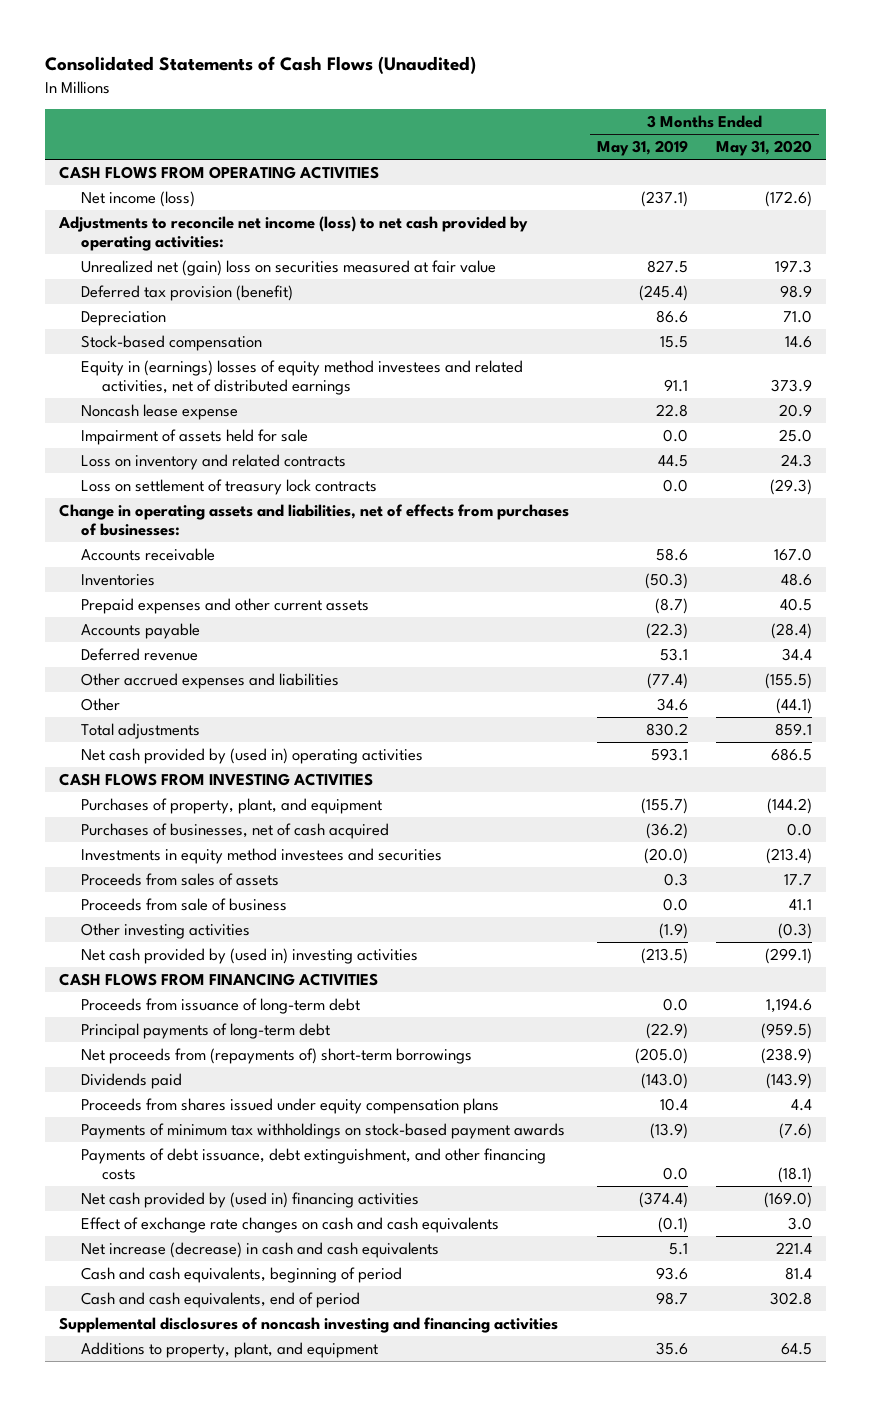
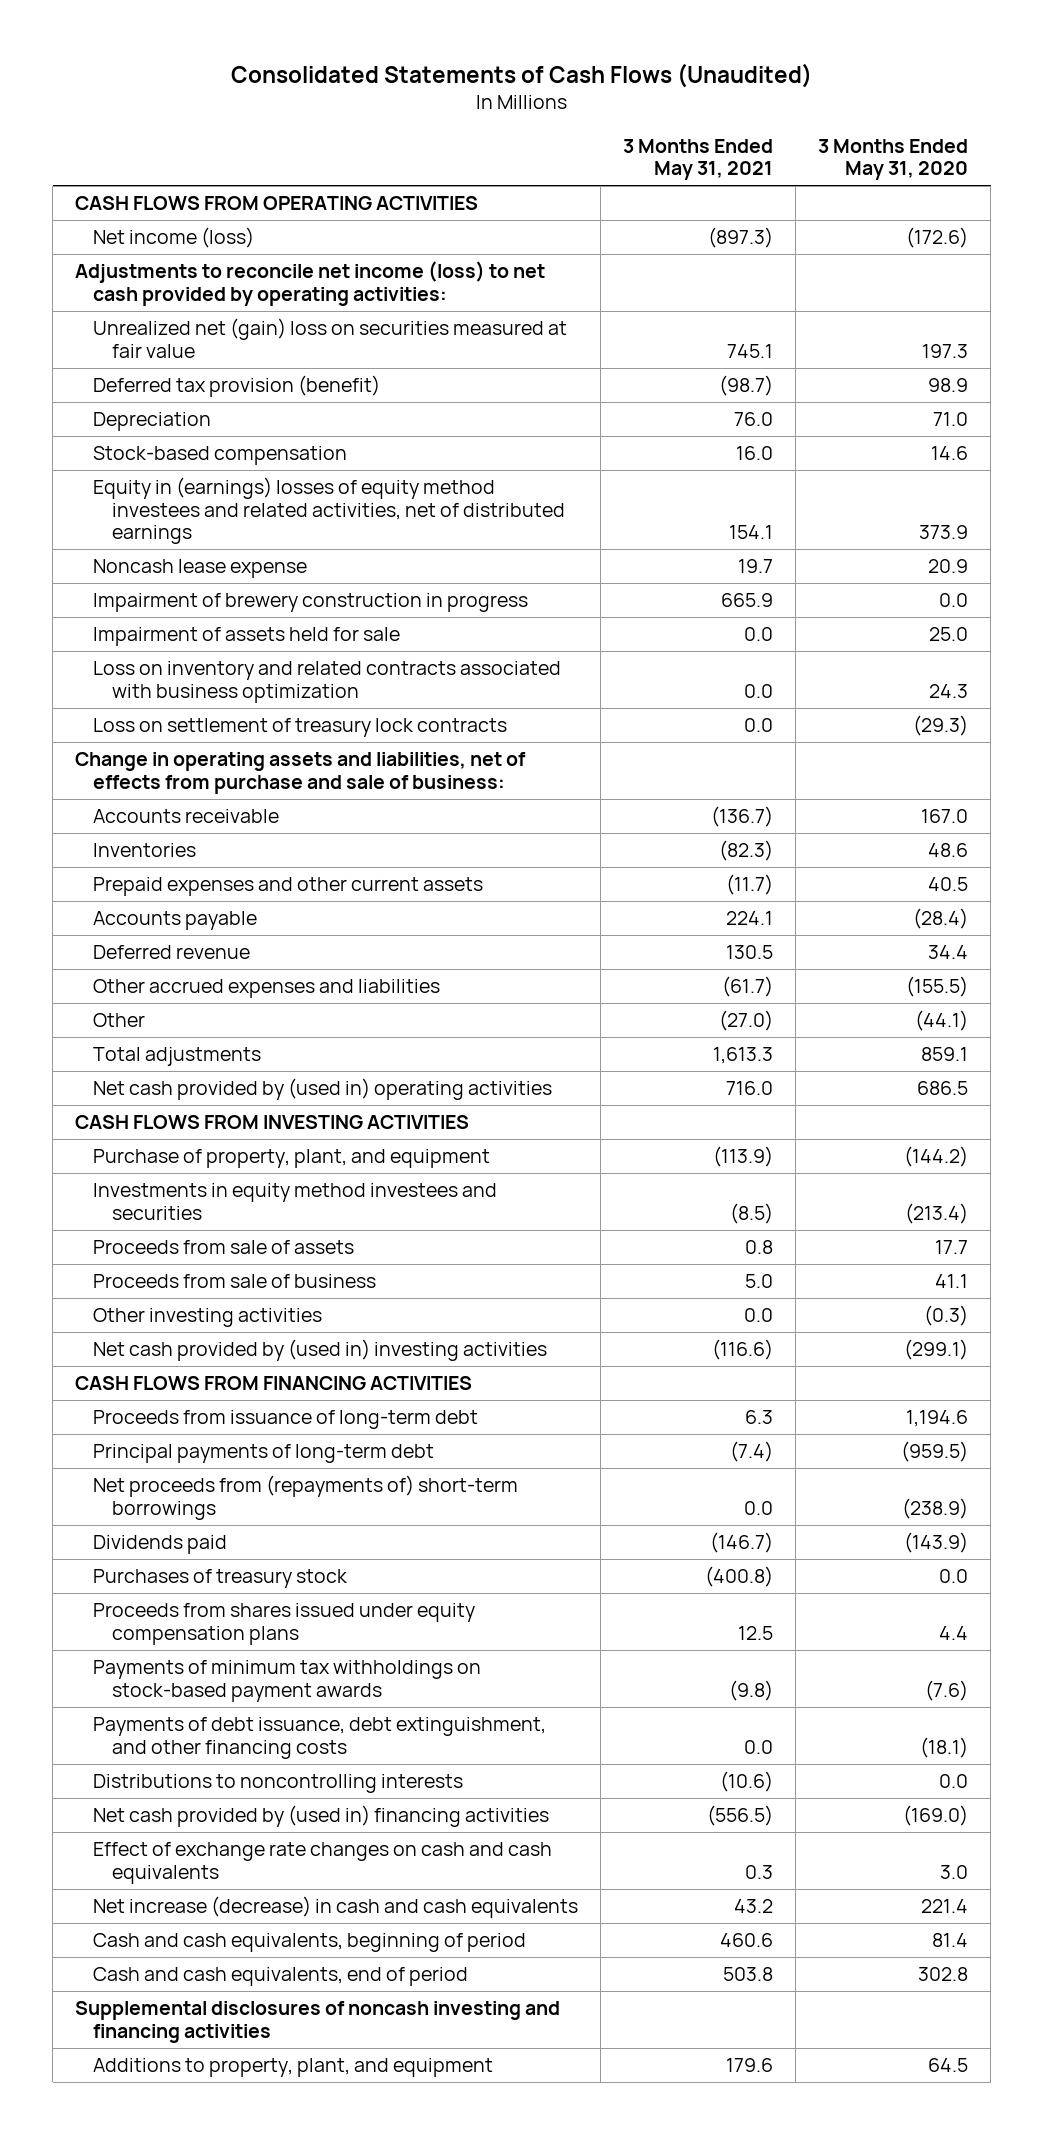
[597,140,689,157] May 31, 2019 -> none
none -> [623,138,774,181] 3 Months Ended May 31, 2021
none -> [93,592,529,612] Impairment of brewery construction in progress
[80,454,346,471] Loss on inventory and related contracts -> [93,660,562,703] Loss on inventory and related contracts associated with business optimization
[58,504,569,537] Change in operating assets and liabilities, net of effects from purchases of businesses: -> [75,751,527,794] Change in operating assets and liabilities, net of effects from purchase and sale of business:
[80,823,389,840] Purchases of businesses, net of cash acquired -> none
[80,798,382,815] Purchases of property, plant, and equipment -> [93,1148,491,1168] Purchase of property, plant, and equipment
[80,873,279,887] Proceeds from sales of assets -> [93,1239,355,1254] Proceeds from sale of assets
none -> [93,1568,349,1588] Purchases of treasury stock
none -> [93,1773,464,1793] Distributions to noncontrolling interests

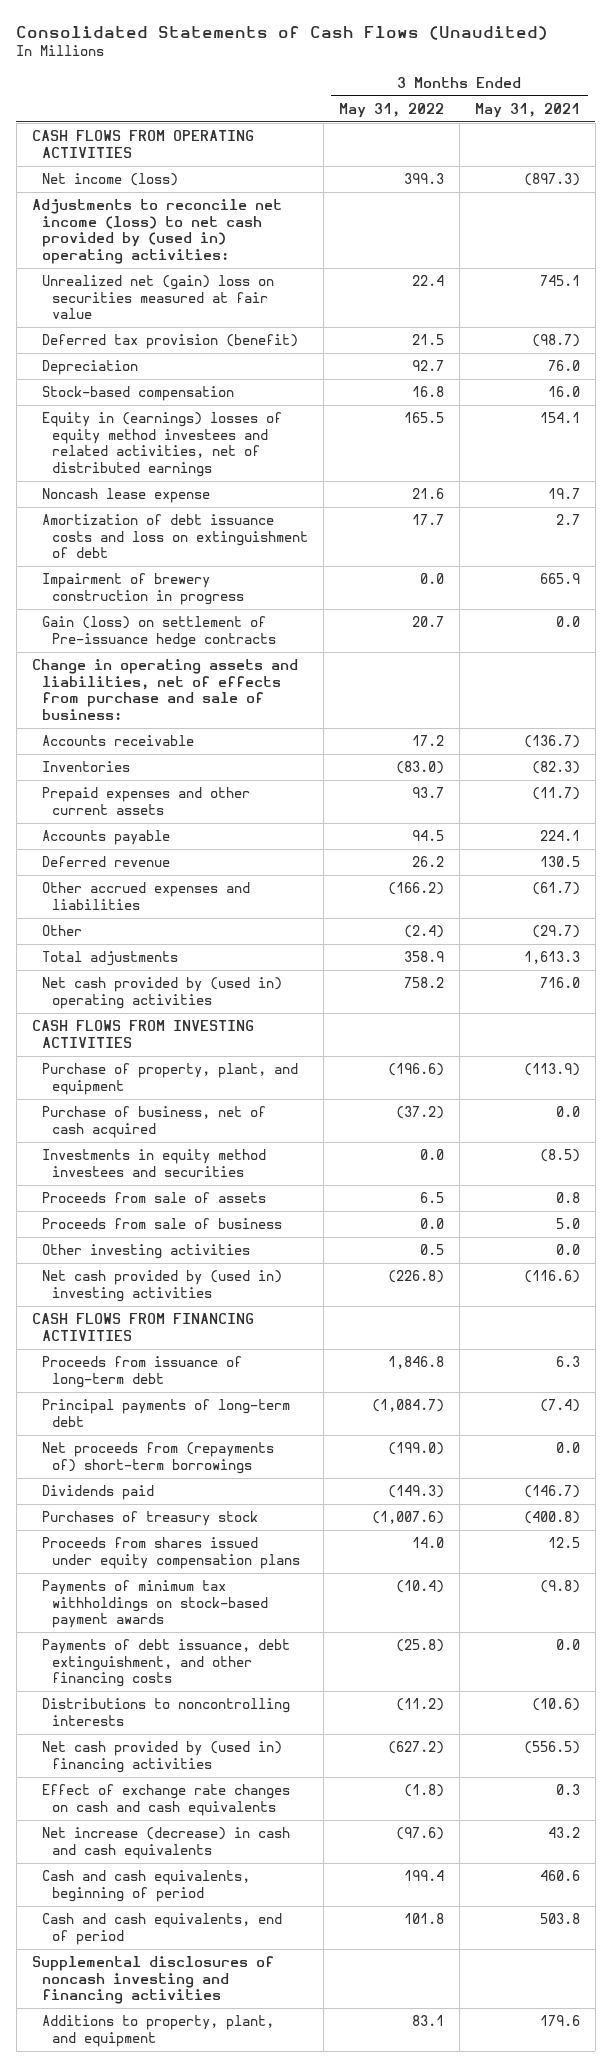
[818,138,969,181] 3 Months Ended May 31, 2020 -> none
none -> [338,103,444,119] May 31, 2022
[75,260,546,306] Adjustments to reconcile net income (loss) to net cash provided by operating activities: -> [31,199,282,264] Adjustments to reconcile net income (loss) to net cash provided by (used in) operating activities:
none -> [41,514,308,559] Amortization of debt issuance costs and loss on extinguishment of debt
[93,626,401,646] Impairment of assets held for sale -> none
[93,660,562,703] Loss on inventory and related contracts associated with business optimization -> none
[93,717,508,737] Loss on settlement of treasury lock contracts -> none
none -> [41,616,276,648] Gain (loss) on settlement of Pre-issuance hedge contracts
[719,1009,774,1031] (27.0) -> [531,925,580,939] (29.7)
none -> [41,1106,266,1138] Purchase of business, net of cash acquired

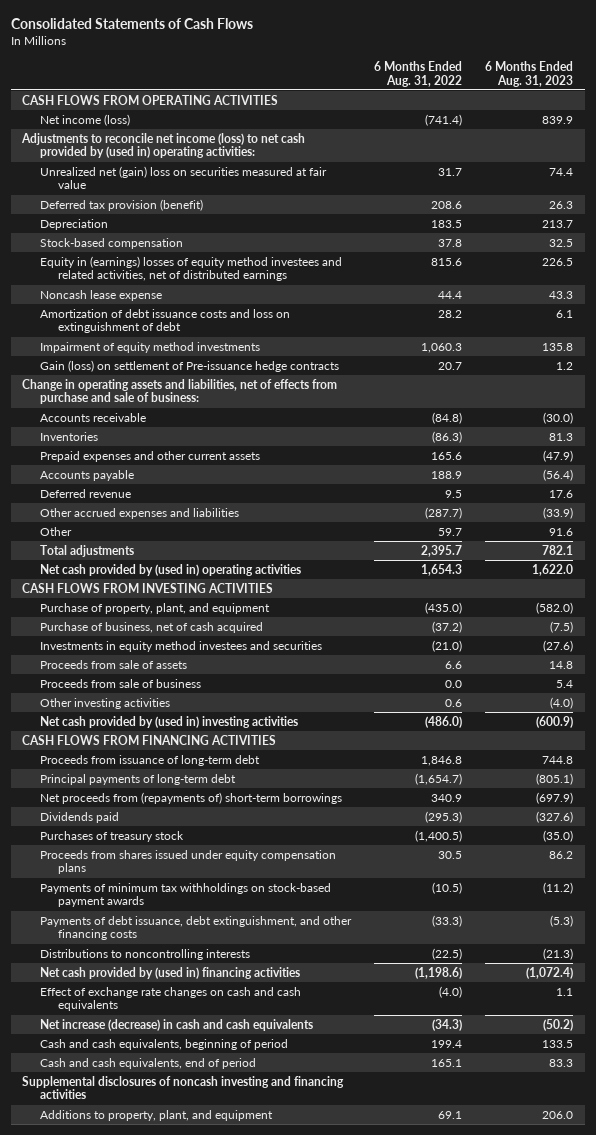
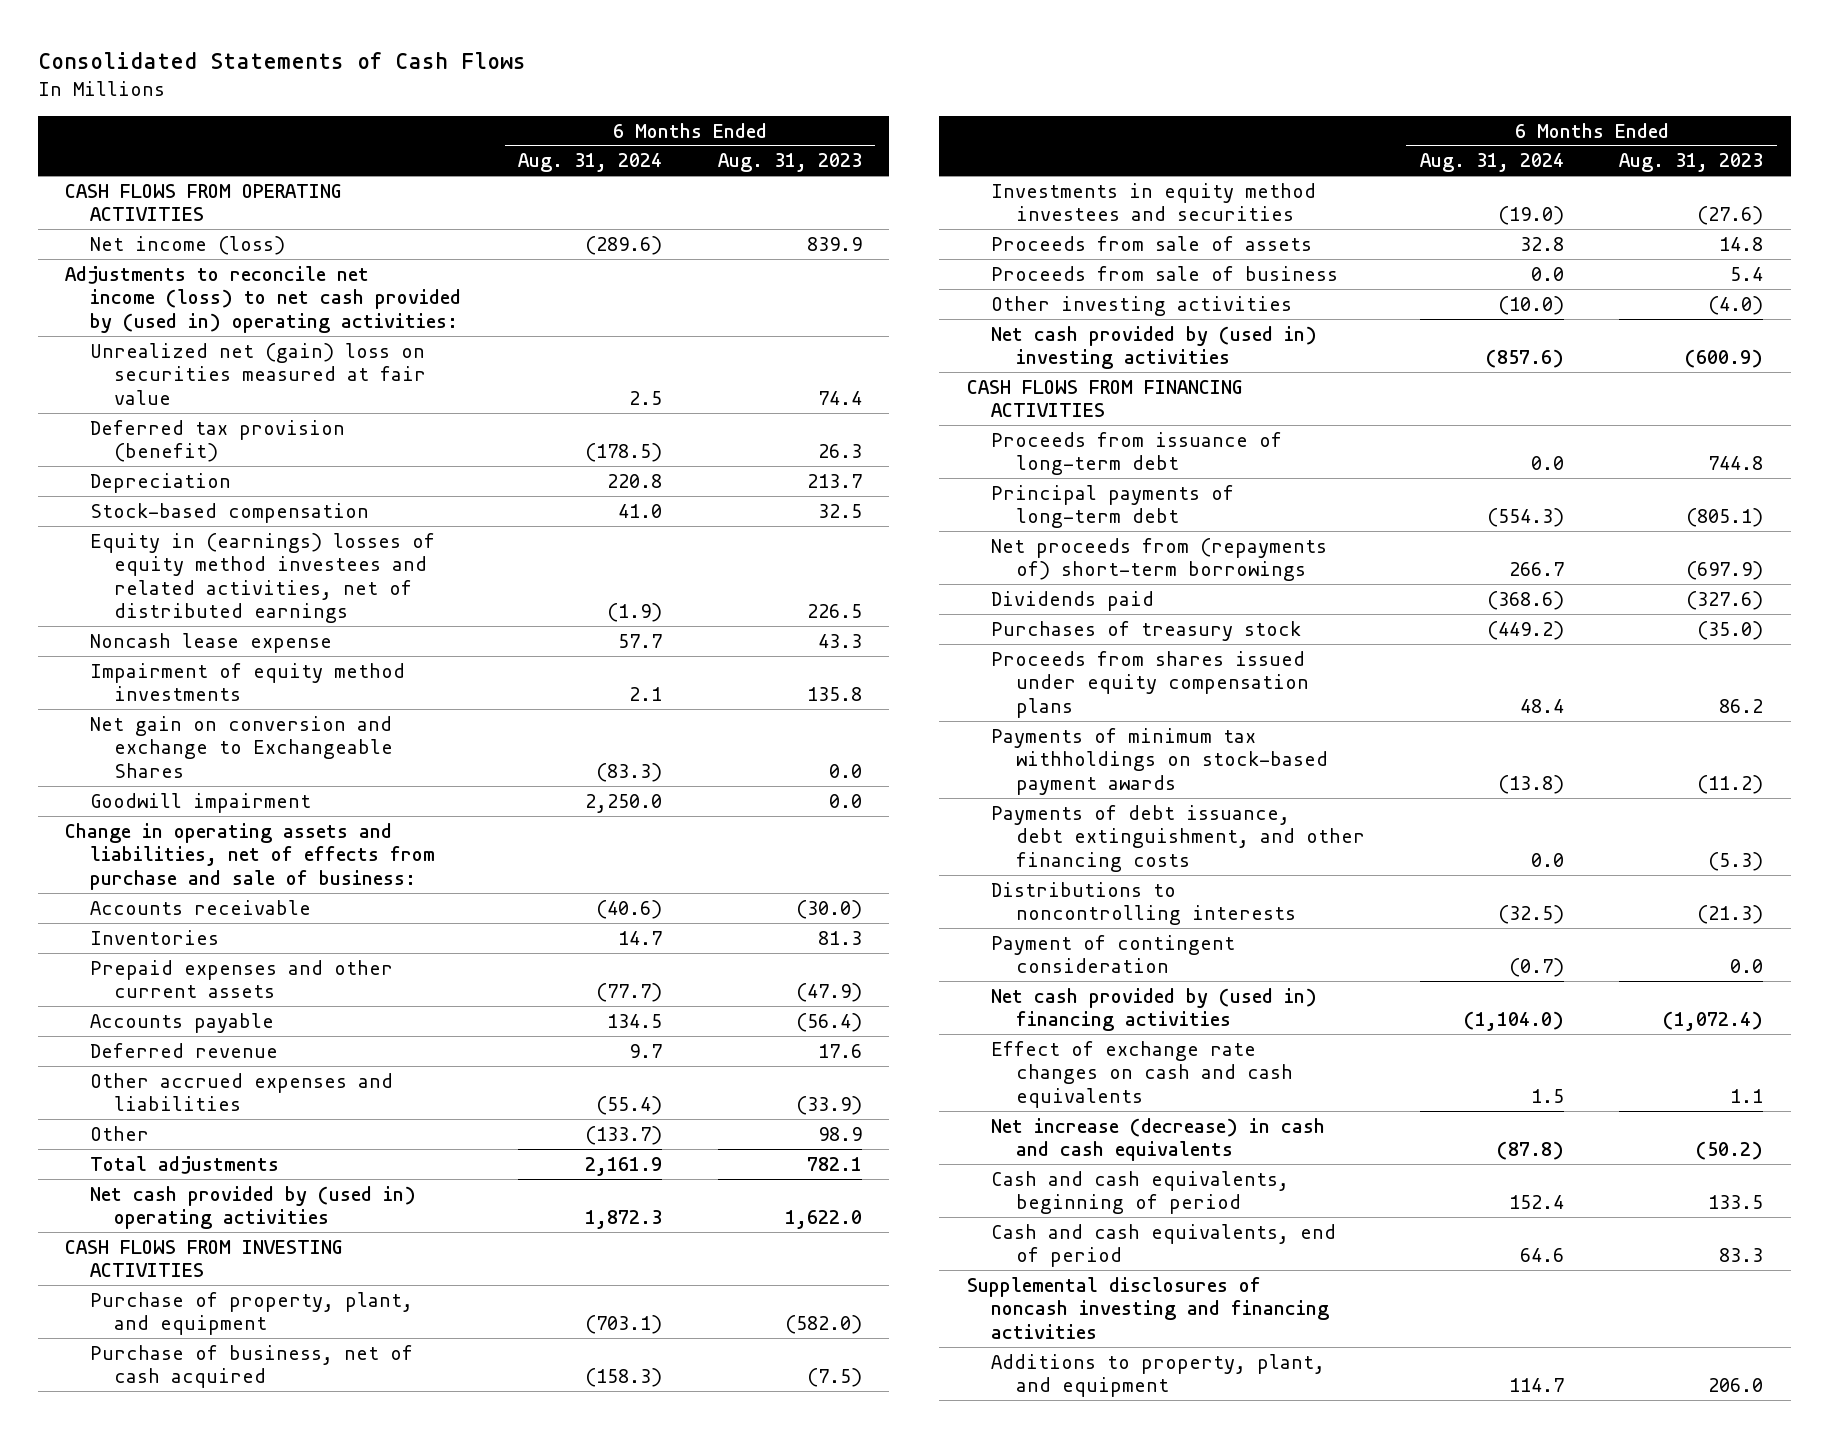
[374,60,463,87] 6 Months Ended Aug. 31, 2022 -> none
none -> [518,153,663,173] Aug. 31, 2024
[40,308,291,334] Amortization of debt issuance costs and loss on extinguishment of debt -> none
[40,359,340,372] Gain (loss) on settlement of Pre-issuance hedge contracts -> none
none -> [89,715,394,778] Net gain on conversion and exchange to Exchangeable Shares
none -> [89,792,311,813] Goodwill impairment
[549,527,574,536] 91.6 -> [817,1126,862,1141] 98.9
none -> [991,934,1236,974] Payment of contingent consideration

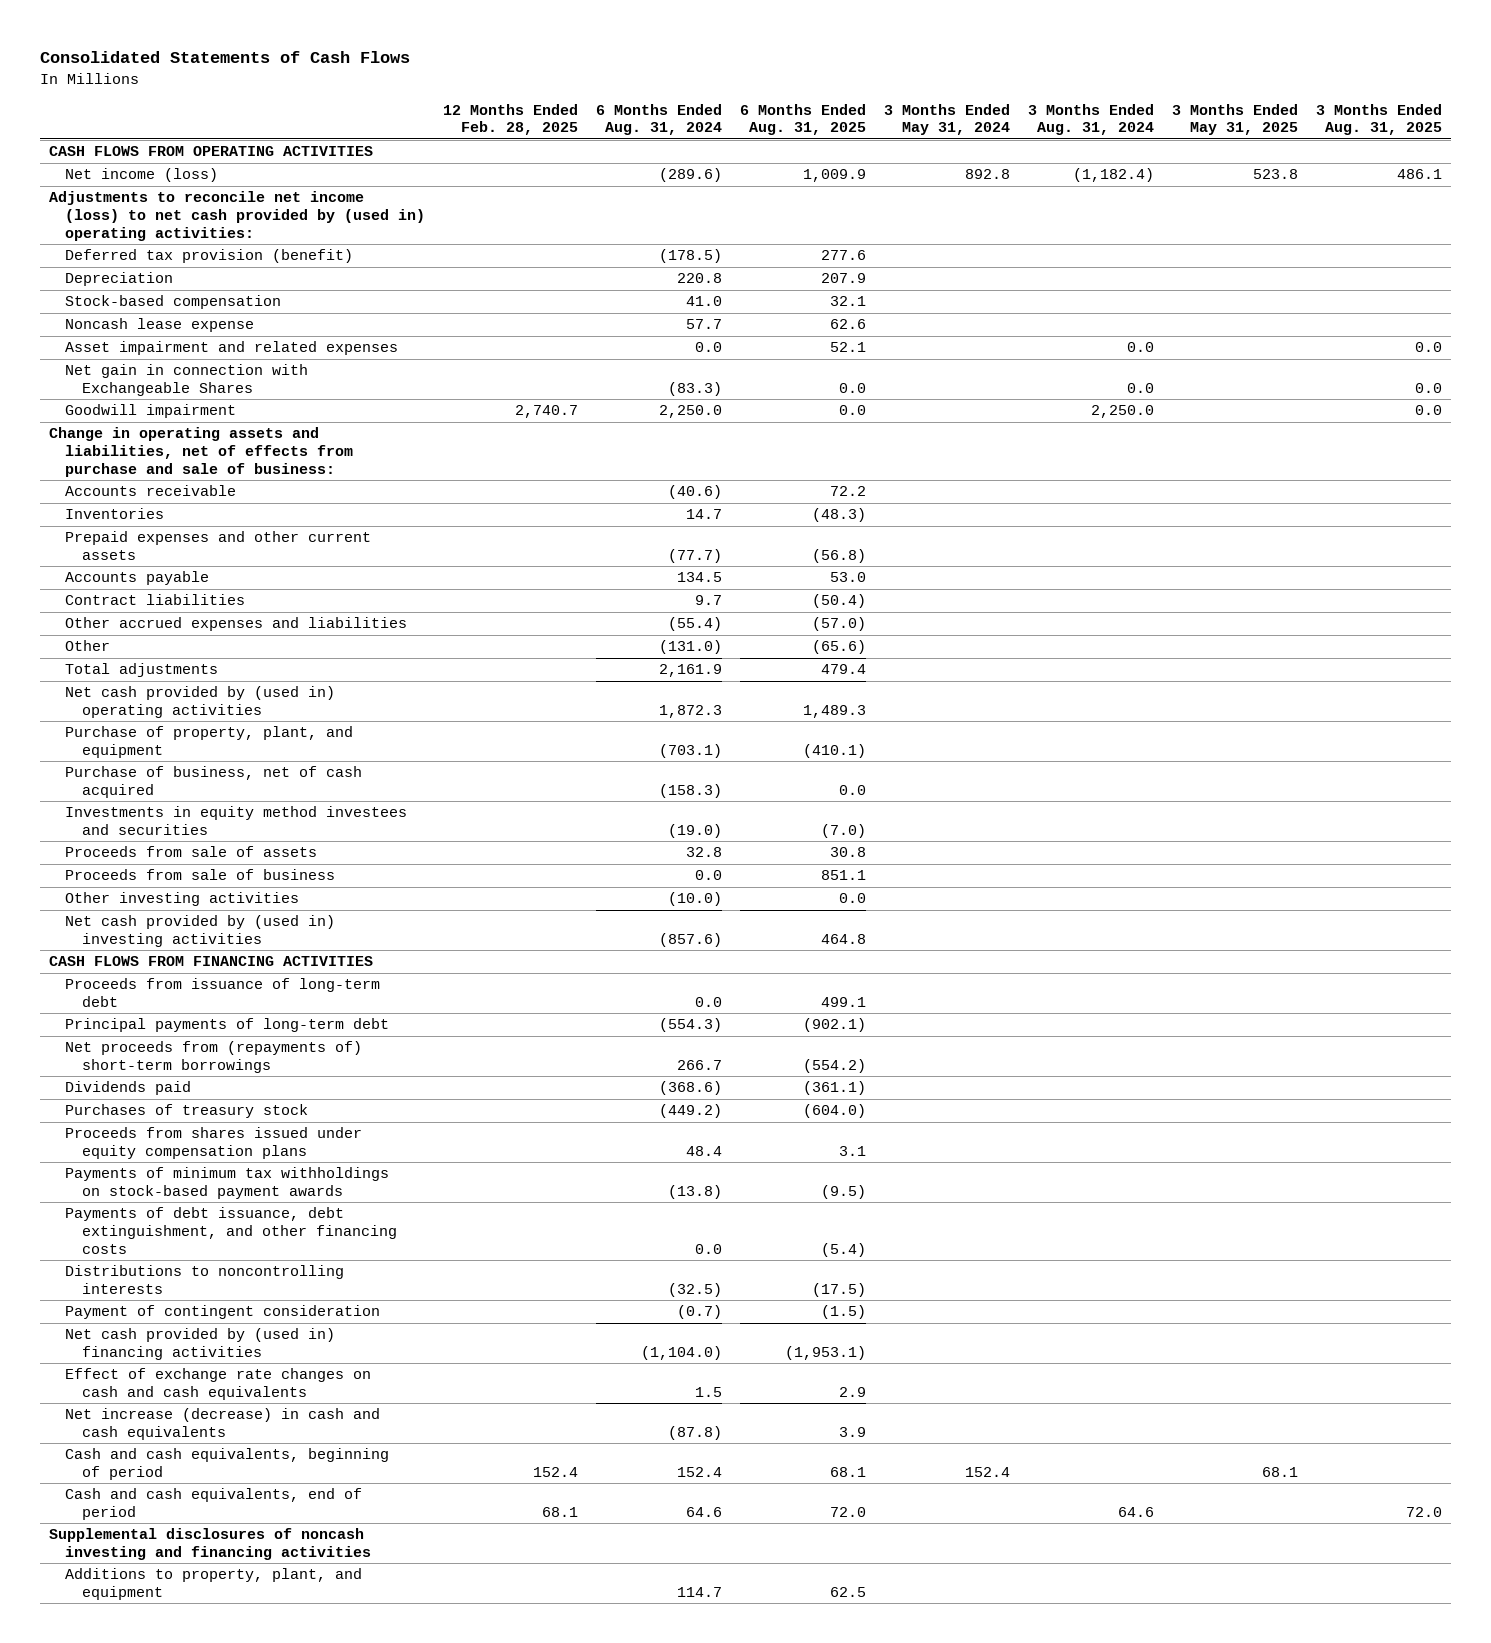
[717,153,862,173] Aug. 31, 2023 -> none
none -> [443,103,579,136] 12 Months Ended Feb. 28, 2025
none -> [740,103,867,136] 6 Months Ended Aug. 31, 2025
none -> [883,103,1010,136] 3 Months Ended May 31, 2024
none -> [1027,103,1154,136] 3 Months Ended Aug. 31, 2024
none -> [1171,103,1298,136] 3 Months Ended May 31, 2025
none -> [1315,103,1442,136] 3 Months Ended Aug. 31, 2025
[89,342,427,405] Unrealized net (gain) loss on securities measured at fair value -> none
[89,532,435,623] Equity in (earnings) losses of equity method investees and related activities, net of distributed earnings -> none
[89,662,405,702] Impairment of equity method investments -> none
none -> [65,341,399,356] Asset impairment and related expenses
[89,715,394,778] Net gain on conversion and exchange to Exchangeable Shares -> [65,364,309,396] Net gain in connection with Exchangeable Shares
[89,1042,278,1058] Deferred revenue -> none
none -> [65,594,246,606] Contract liabilities
[585,1125,663,1145] (133.7) -> [659,640,723,655] (131.0)
[65,1239,343,1278] CASH FLOWS FROM INVESTING ACTIVITIES -> none

